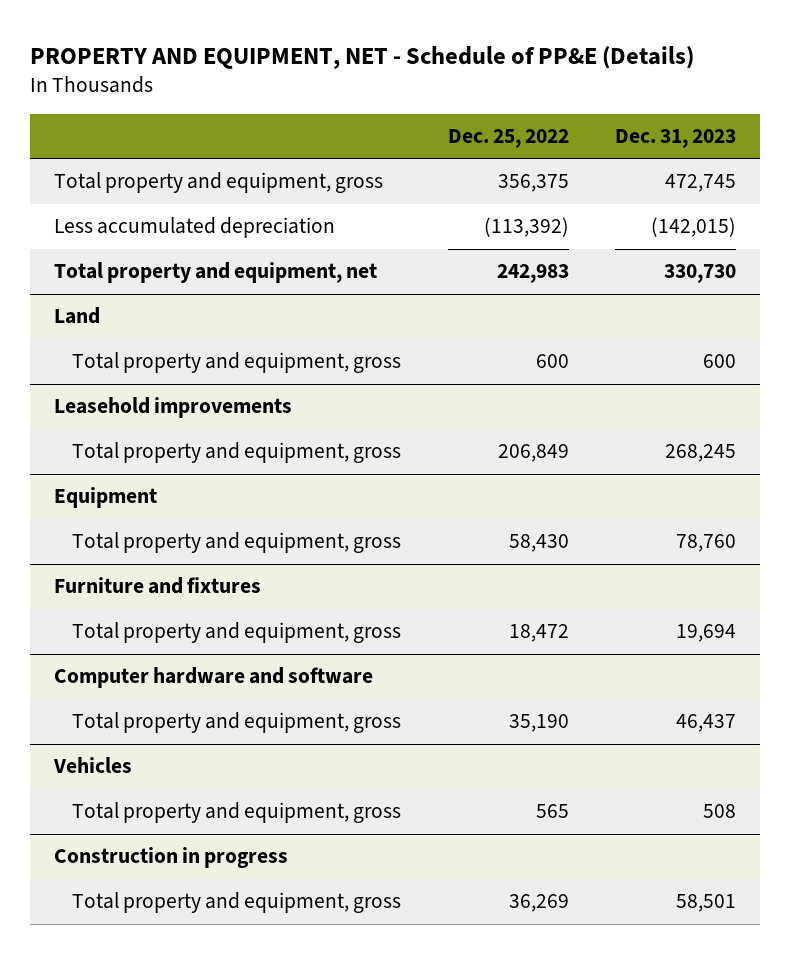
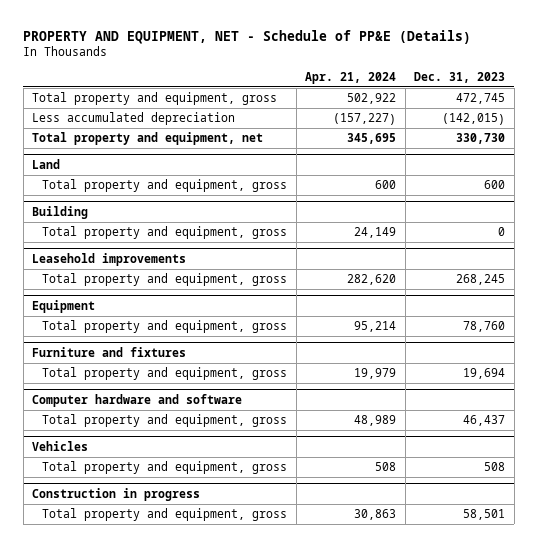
[447,129,569,149] Dec. 25, 2022 -> none
none -> [305,72,397,85] Apr. 21, 2024
none -> [32,205,89,219] Building
none -> [42,225,288,239] Total property and equipment, gross

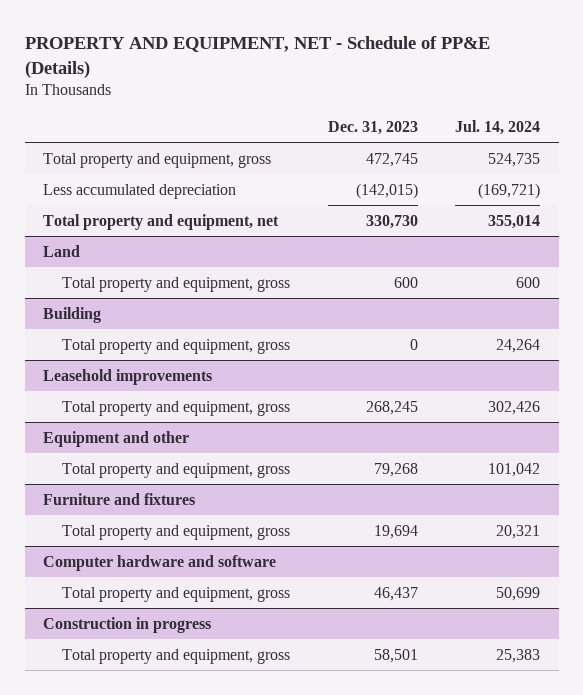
[305,72,397,85] Apr. 21, 2024 -> none
none -> [454,120,540,136] Jul. 14, 2024
[32,299,96,313] Equipment -> [43,430,190,447] Equipment and other
[463,320,506,332] 78,760 -> [373,462,418,477] 79,268
[32,440,89,451] Vehicles -> none
[42,460,288,474] Total property and equipment, gross -> none

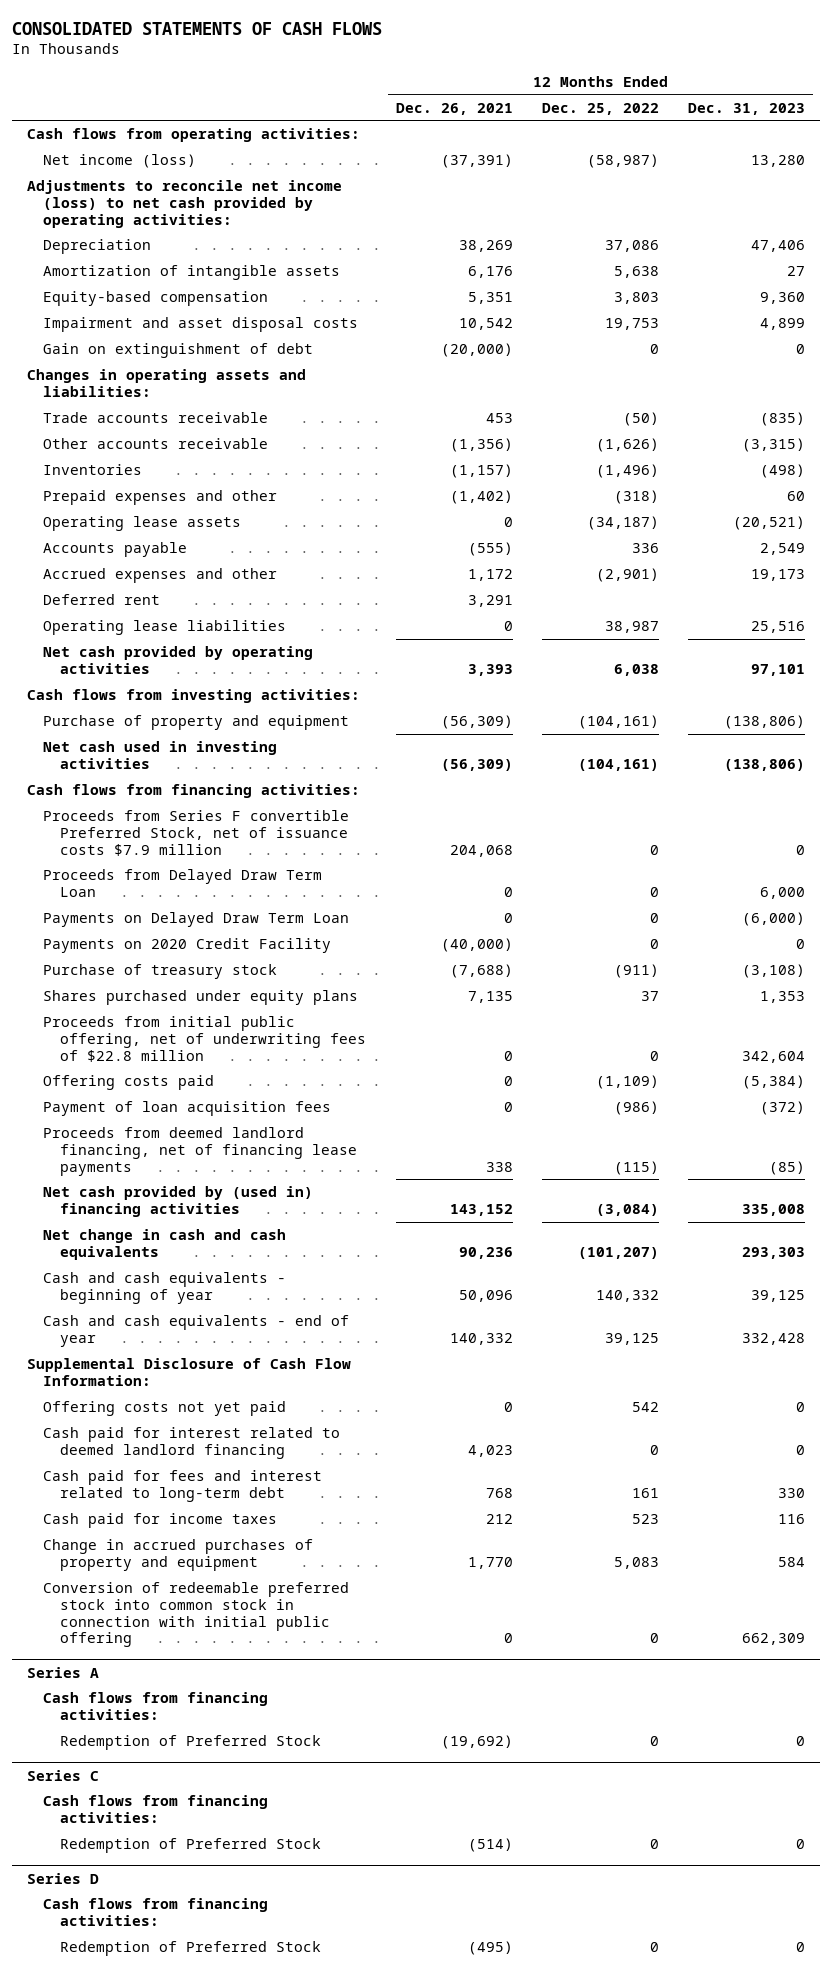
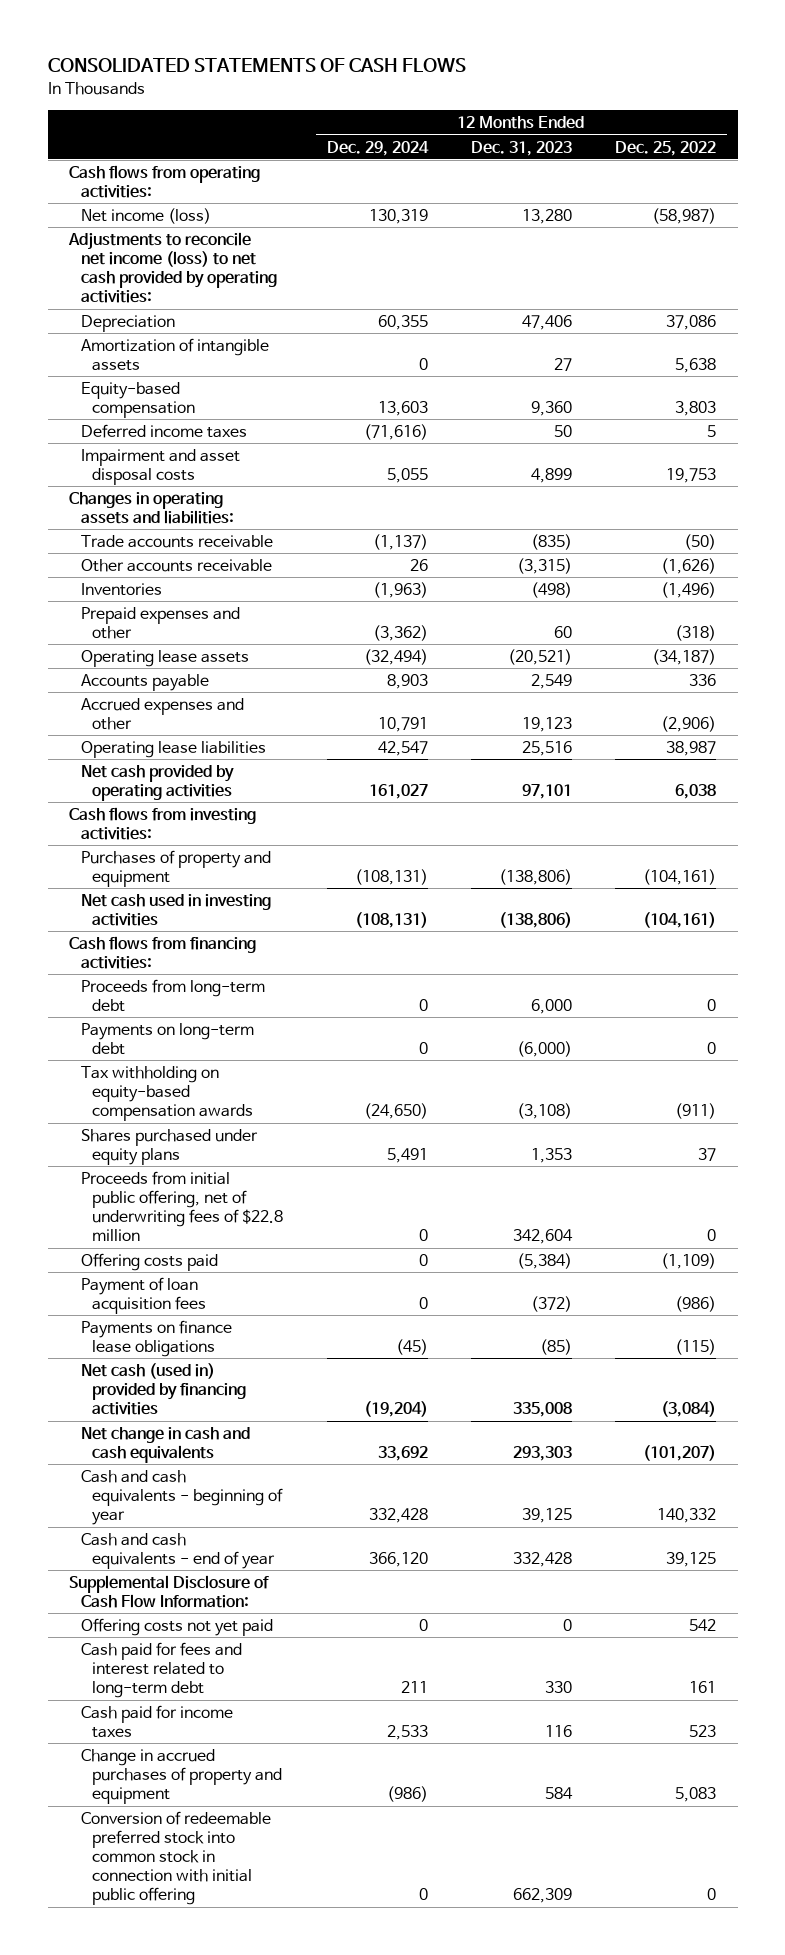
[395,102,513,115] Dec. 26, 2021 -> none
none -> [326,140,429,156] Dec. 29, 2024
none -> [80,423,247,438] Deferred income taxes
[43,343,314,359] Gain on extinguishment of debt -> none
[43,594,161,606] Deferred rent -> none
[596,568,660,583] (2,901) -> [660,716,716,733] (2,906)
[751,569,806,582] 19,173 -> [521,717,572,733] 19,123
[43,715,350,731] Purchase of property and equipment -> [80,849,271,888] Purchases of property and equipment
[43,810,350,856] Proceeds from Series F convertible Preferred Stock, net of issuance costs $7.9 million -> none
[43,938,332,954] Payments on 2020 Credit Facility -> none
[43,869,323,897] Proceeds from Delayed Draw Term Loan -> [80,978,265,1013] Proceeds from long-term debt
[43,912,350,928] Payments on Delayed Draw Term Loan -> [80,1022,254,1056] Payments on long-term debt
[43,964,278,980] Purchase of treasury stock -> [80,1065,254,1122] Tax withholding on equity-based compensation awards
[43,1127,358,1176] Proceeds from deemed landlord financing, net of financing lease payments -> [80,1319,232,1358] Payments on finance lease obligations
[43,1186,314,1217] Net cash provided by (used in) financing activities -> [80,1362,247,1416] Net cash (used in) provided by financing activities
[43,1427,341,1459] Cash paid for interest related to deemed landlord financing -> none
[26,1666,99,1678] Series A -> none
[43,1692,269,1720] Cash flows from financing activities: -> none
[60,1735,322,1751] Redemption of Preferred Stock -> none
[26,1769,99,1781] Series C -> none
[43,1795,269,1823] Cash flows from financing activities: -> none
[60,1838,322,1854] Redemption of Preferred Stock -> none
[26,1872,99,1884] Series D -> none
[43,1898,269,1926] Cash flows from financing activities: -> none
[60,1941,322,1957] Redemption of Preferred Stock -> none

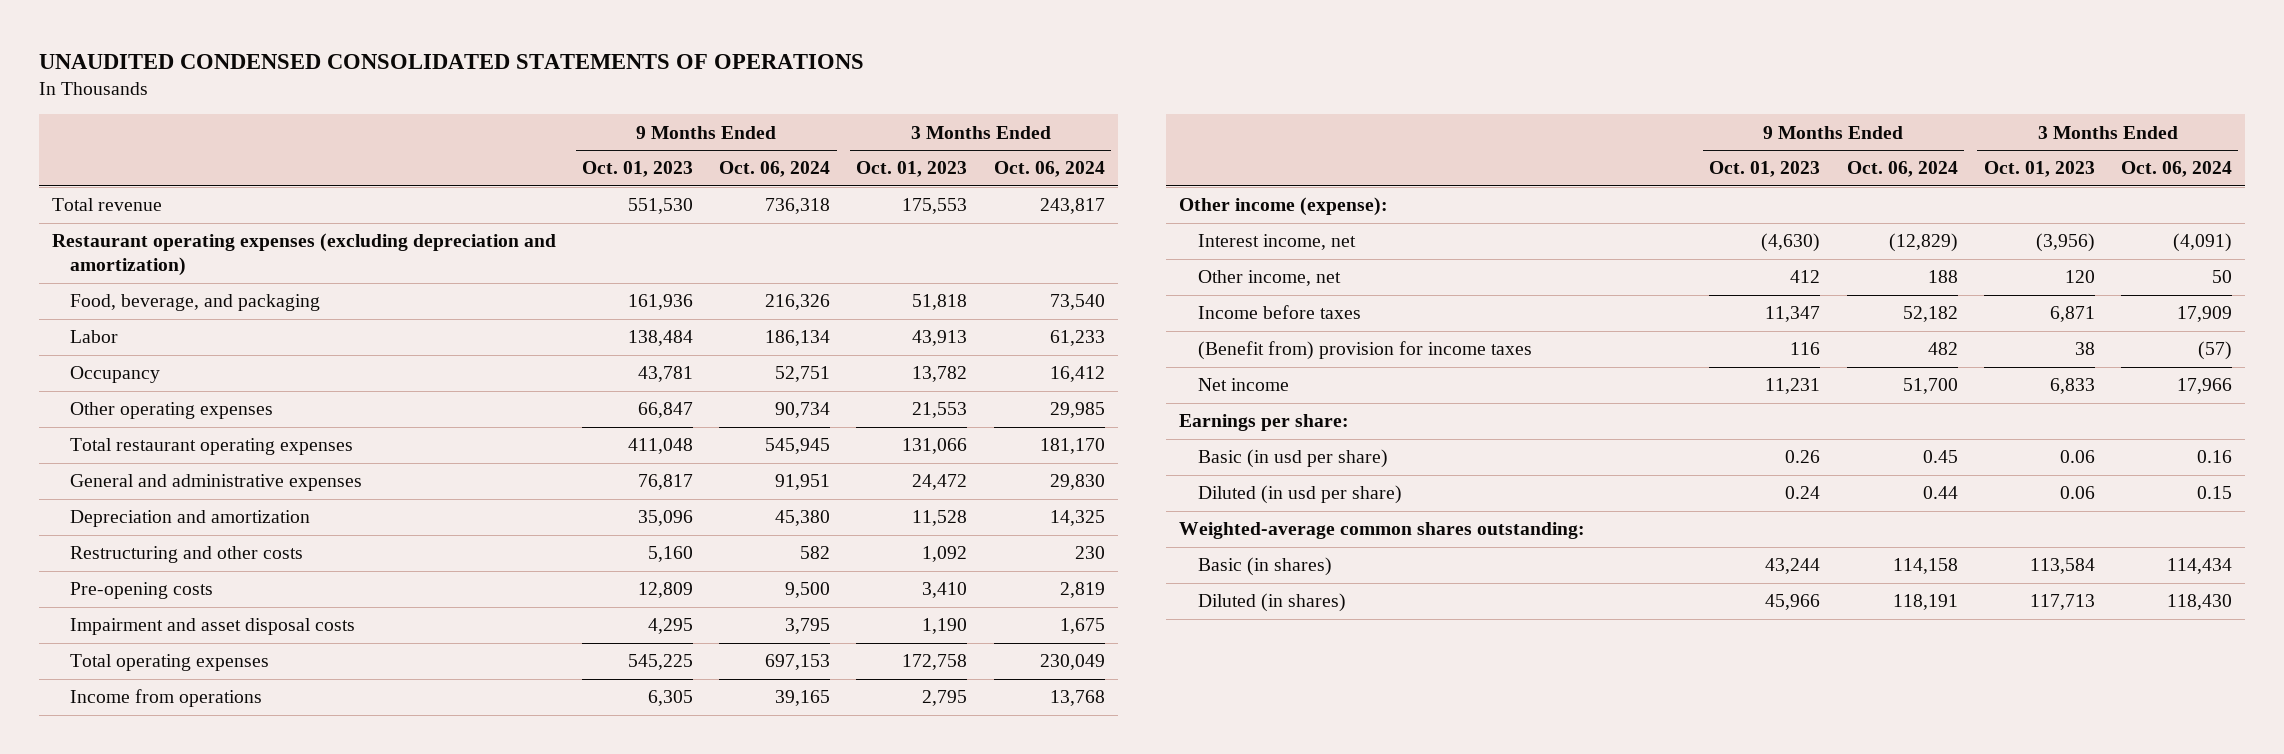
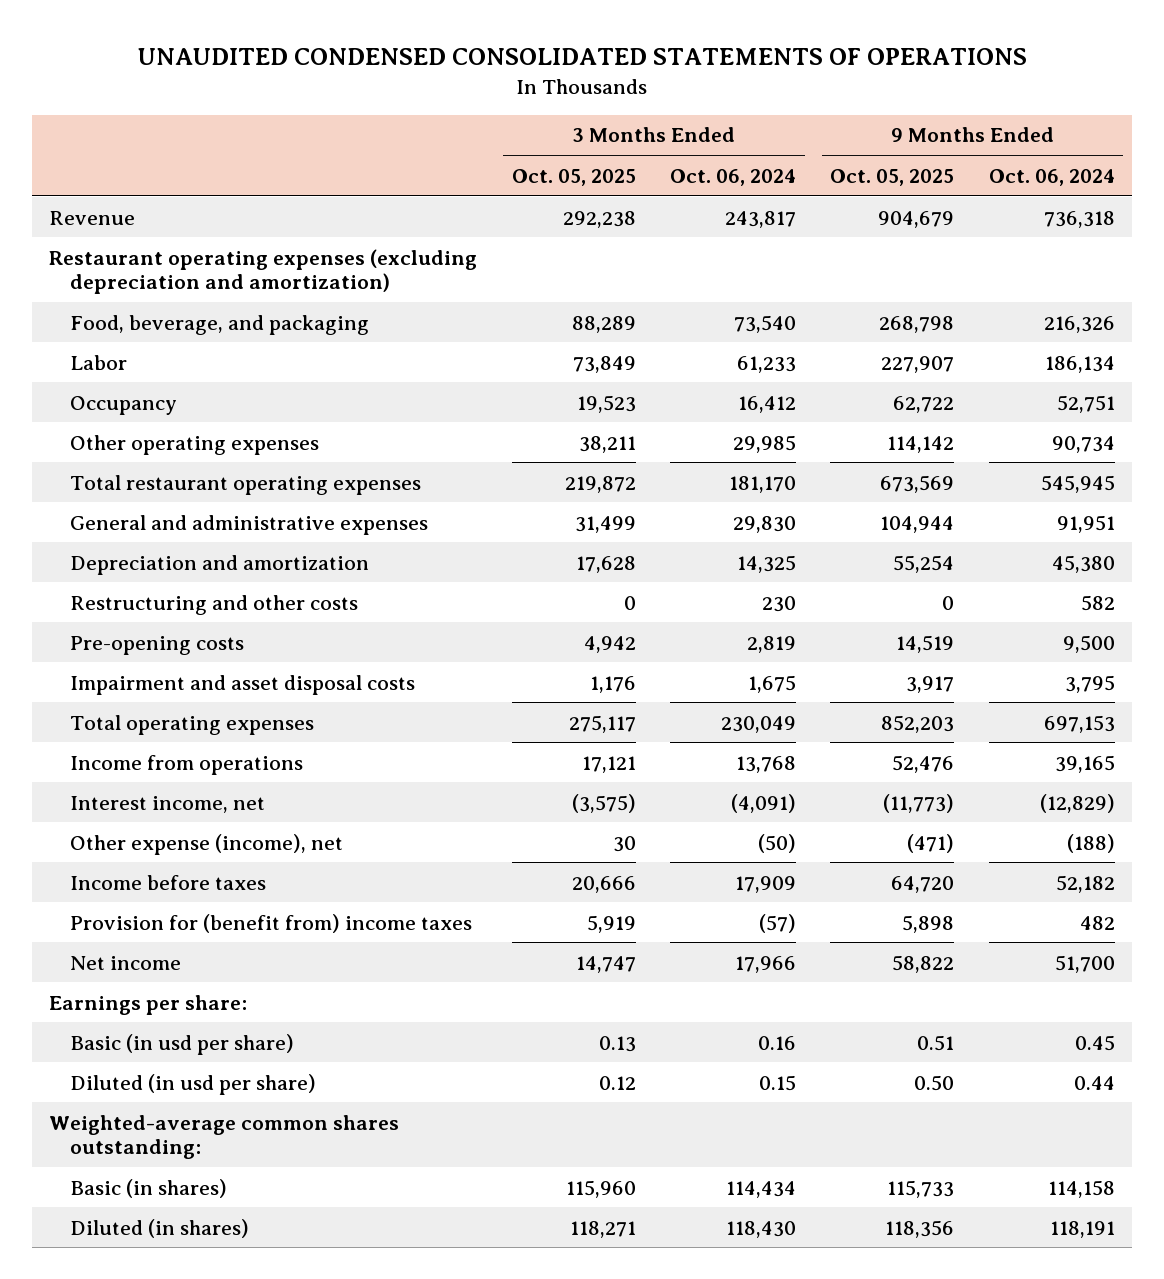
[582,161,694,178] Oct. 01, 2023 -> none
[856,161,968,178] Oct. 01, 2023 -> none
none -> [511,168,636,186] Oct. 05, 2025
none -> [830,168,955,186] Oct. 05, 2025
[52,198,163,212] Total revenue -> [49,210,136,225] Revenue
[1179,197,1389,217] Other income (expense): -> none
[1197,270,1341,287] Other income, net -> [69,833,343,855] Other expense (income), net
[1927,270,1958,284] 188 -> [1066,833,1115,853] (188)
[2211,270,2232,284] 50 -> [758,833,797,853] (50)
[1197,341,1532,361] (Benefit from) provision for income taxes -> [69,913,472,933] Provision for (benefit from) income taxes

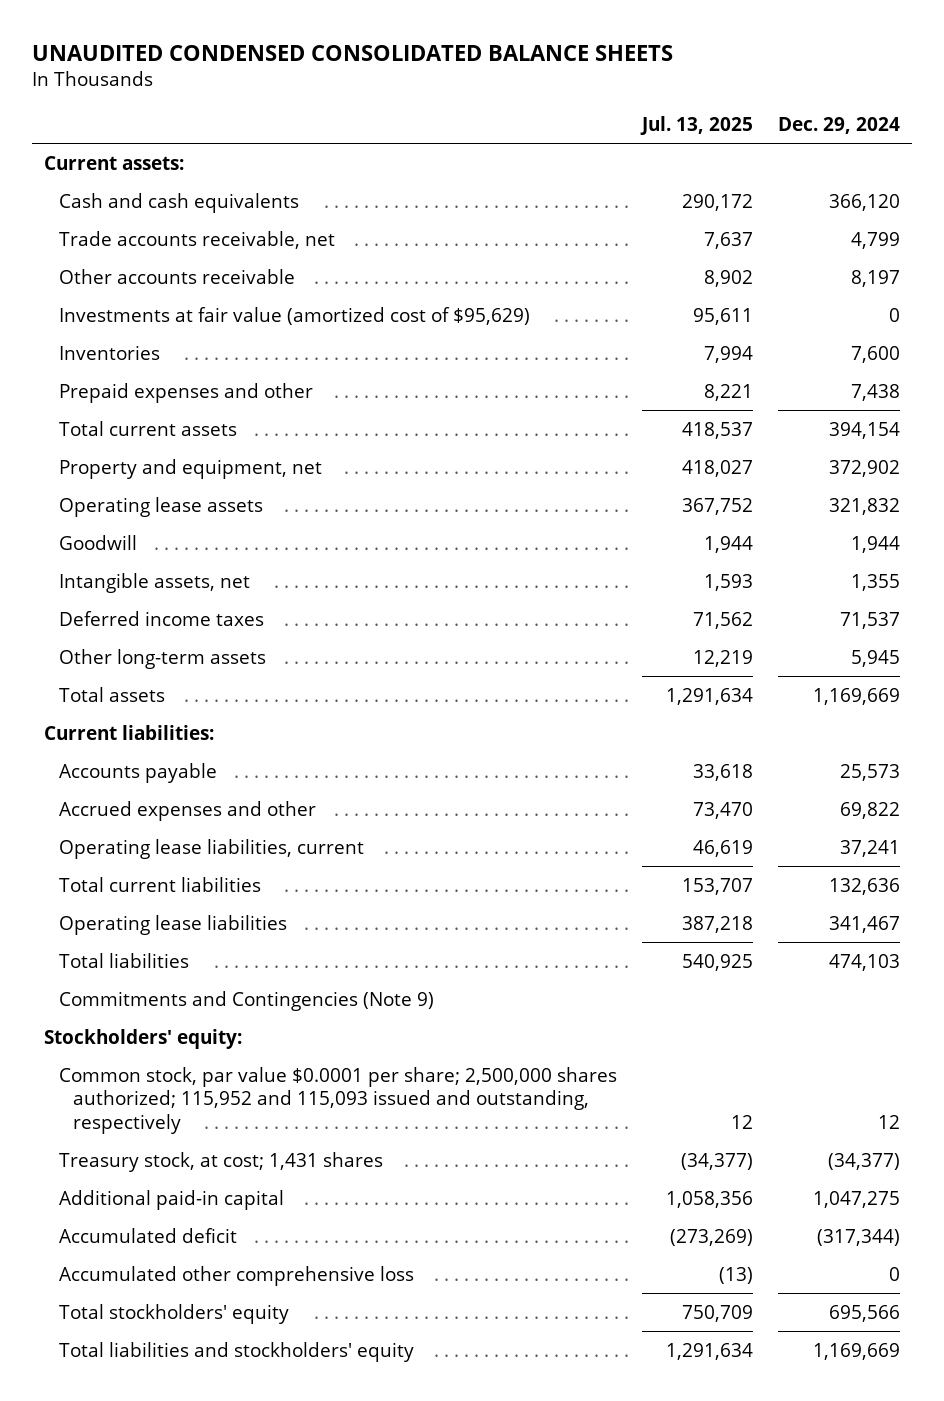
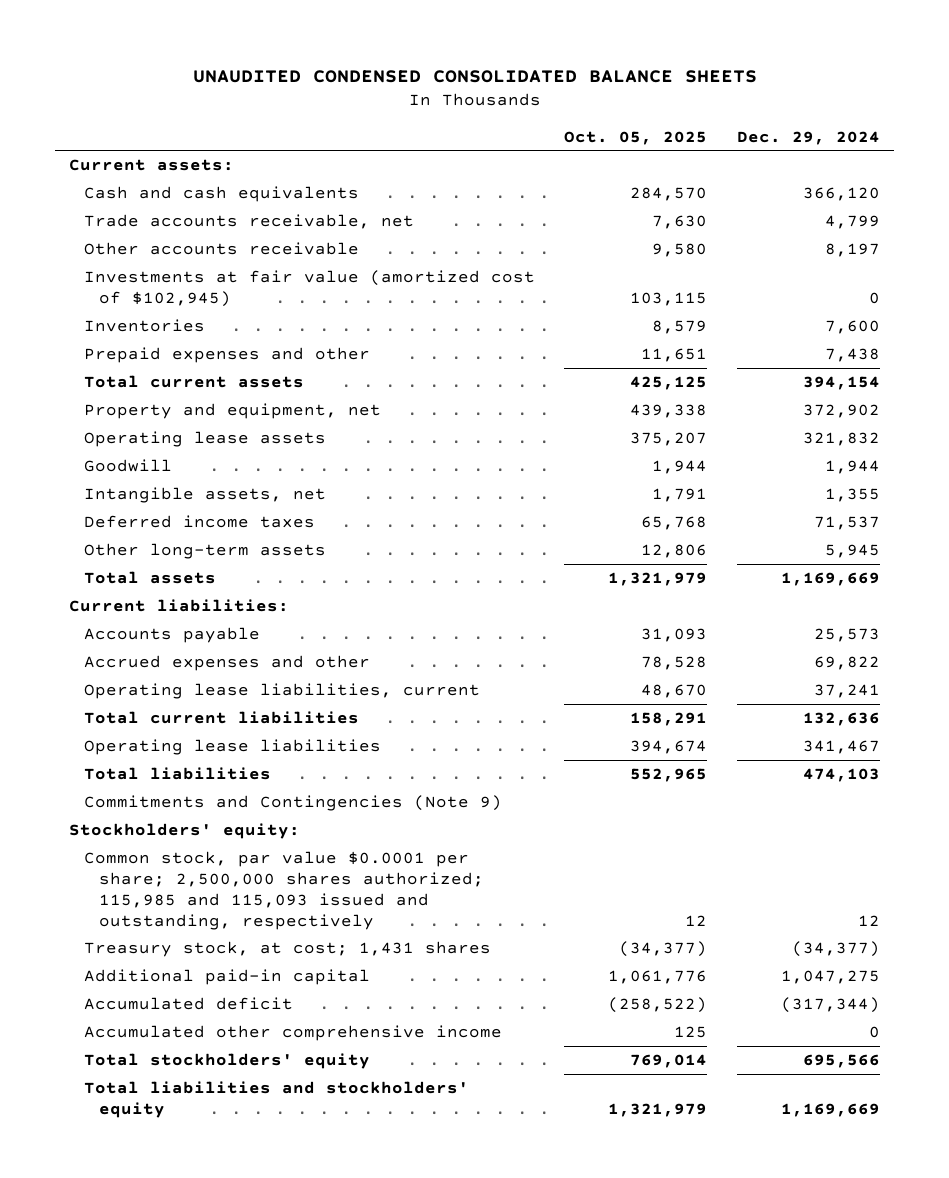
[639,115,753,135] Jul. 13, 2025 -> none
none -> [564,130,708,145] Oct. 05, 2025
[58,306,530,325] Investments at fair value (amortized cost of $95,629) -> [83,269,535,307] Investments at fair value (amortized cost of $102,945)
[58,1066,617,1134] Common stock, par value $0.0001 per share; 2,500,000 shares authorized; 115,952 and 115,093 issued and outstanding, respectively -> [83,850,484,930] Common stock, par value $0.0001 per share; 2,500,000 shares authorized; 115,985 and 115,093 issued and outstanding, respectively
[58,1265,414,1286] Accumulated other comprehensive loss -> [83,1024,502,1041] Accumulated other comprehensive income

